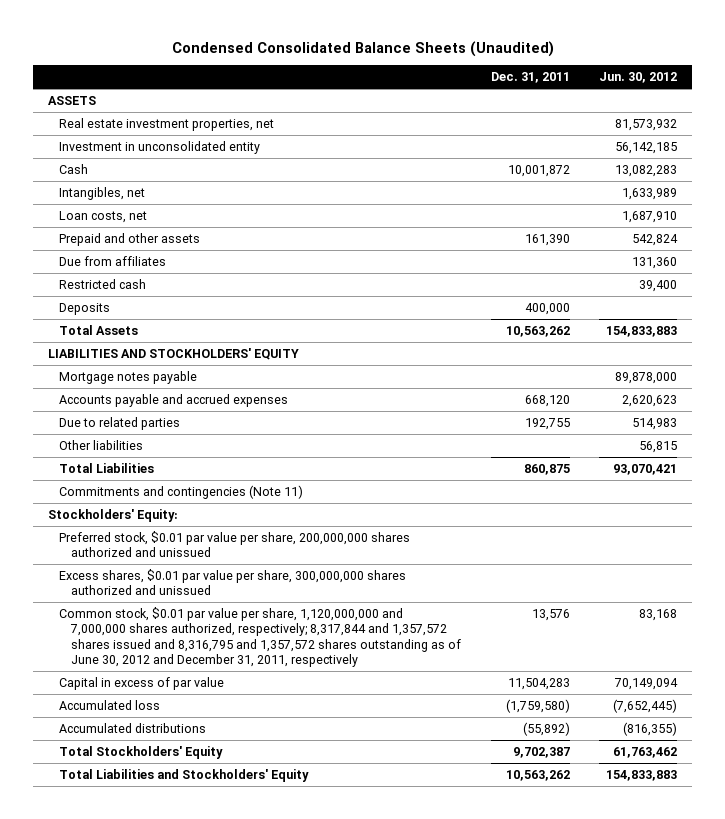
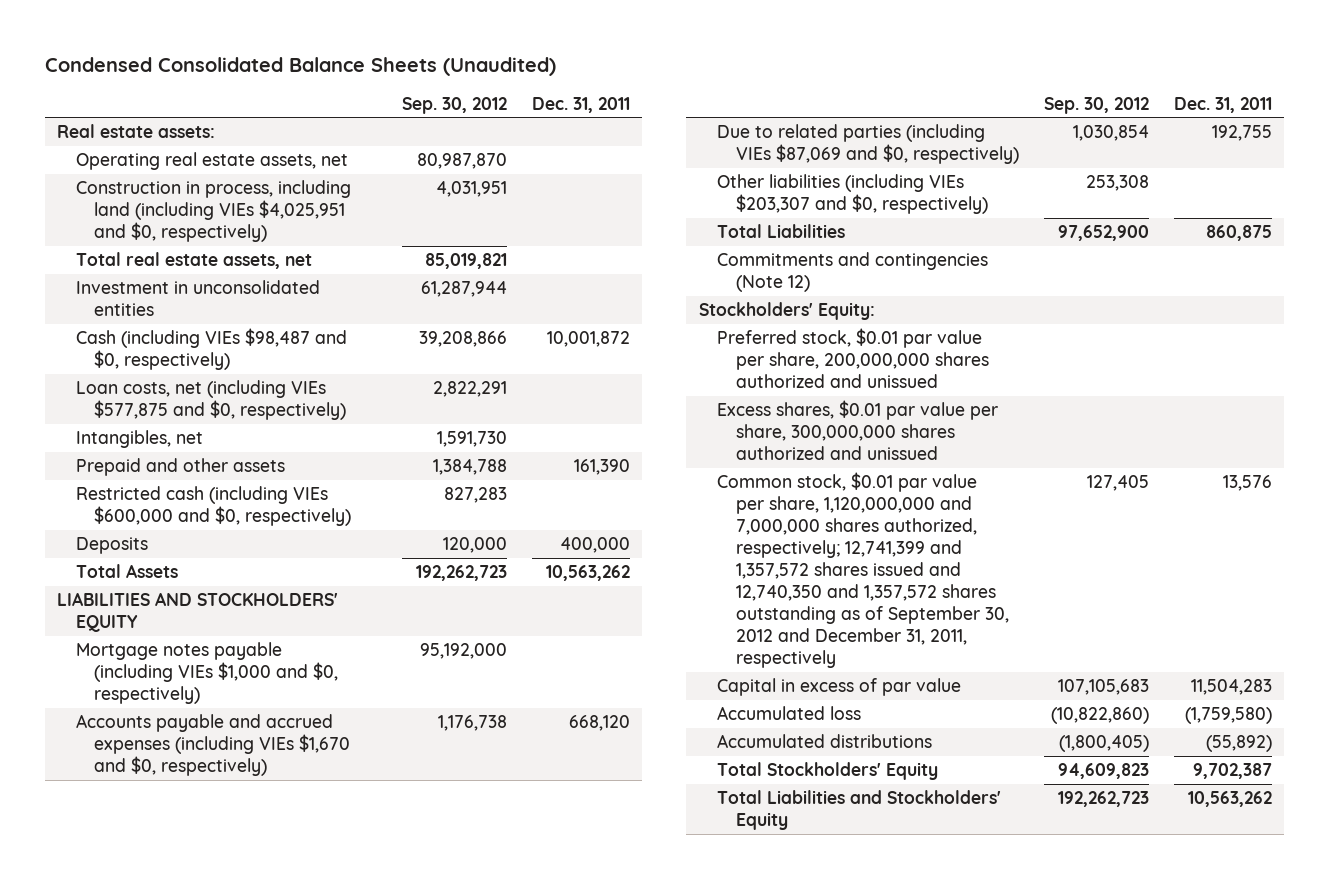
[599,72,678,84] Jun. 30, 2012 -> none
none -> [402,96,508,114] Sep. 30, 2012
[47,95,96,105] ASSETS -> none
none -> [57,124,216,139] Real estate assets:
none -> [75,152,348,171] Operating real estate assets, net
none -> [75,180,351,243] Construction in process, including land (including VIEs $4,025,951 and $0, respectively)
[59,117,275,131] Real estate investment properties, net -> [75,252,312,270] Total real estate assets, net
[59,140,261,154] Investment in unconsolidated entity -> [75,280,320,317] Investment in unconsolidated entities
[59,163,89,174] Cash -> [75,328,347,371] Cash (including VIEs $98,487 and $0, respectively)
none -> [75,380,347,421] Loan costs, net (including VIEs $577,875 and $0, respectively)
[59,210,148,223] Loan costs, net -> none
[59,255,167,266] Due from affiliates -> none
[59,278,147,289] Restricted cash -> [75,486,352,527] Restricted cash (including VIEs $600,000 and $0, respectively)
[59,370,198,384] Mortgage notes payable -> [75,642,339,705] Mortgage notes payable (including VIEs $1,000 and $0, respectively)
[59,393,289,407] Accounts payable and accrued expenses -> [75,714,351,777] Accounts payable and accrued expenses (including VIEs $1,670 and $0, respectively)
[59,416,181,430] Due to related parties -> [717,124,1019,165] Due to related parties (including VIEs $87,069 and $0, respectively)
[59,439,144,450] Other liabilities -> [717,174,988,215] Other liabilities (including VIEs $203,307 and $0, respectively)
[59,484,304,499] Commitments and contingencies (Note 11) -> [717,252,989,293] Commitments and contingencies (Note 12)
[59,606,461,668] Common stock, $0.01 par value per share, 1,120,000,000 and 7,000,000 shares authorized, respectively; 8,317,844 and 1,357,572 shares issued and 8,316,795 and 1,357,572 shares outstanding as of June 30, 2012 and December 31, 2011, respectively -> [717,472,1009,669] Common stock, $0.01 par value per share, 1,120,000,000 and 7,000,000 shares authorized, respectively; 12,741,399 and 1,357,572 shares issued and 12,740,350 and 1,357,572 shares outstanding as of September 30, 2012 and December 31, 2011, respectively

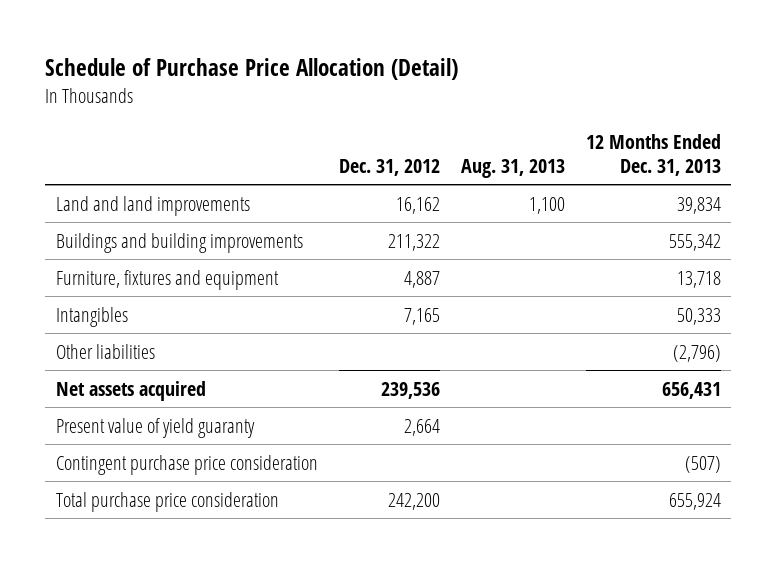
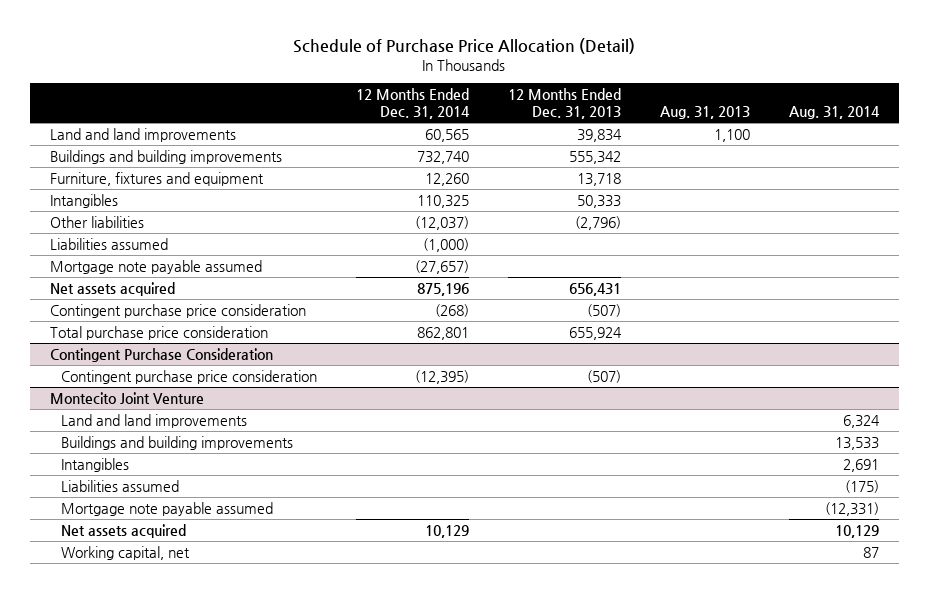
[338,158,440,176] Dec. 31, 2012 -> none
none -> [355,87,470,120] 12 Months Ended Dec. 31, 2014
none -> [789,106,881,120] Aug. 31, 2014
none -> [49,237,168,250] Liabilities assumed
none -> [49,259,262,274] Mortgage note payable assumed
[55,417,255,438] Present value of yield guaranty -> none
none -> [49,347,273,362] Contingent Purchase Consideration
none -> [60,369,317,384] Contingent purchase price consideration
none -> [49,391,204,404] Montecito Joint Venture
none -> [60,413,247,428] Land and land improvements
none -> [60,435,293,450] Buildings and building improvements
none -> [60,457,129,472] Intangibles
none -> [60,479,179,492] Liabilities assumed
none -> [60,501,273,516] Mortgage note payable assumed
none -> [60,523,186,538] Net assets acquired
none -> [60,545,190,560] Working capital, net

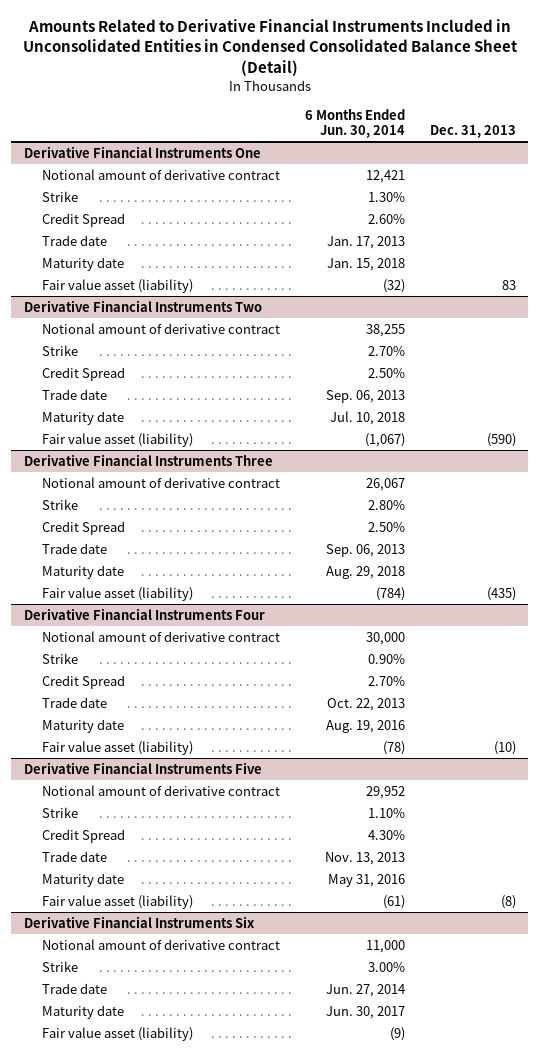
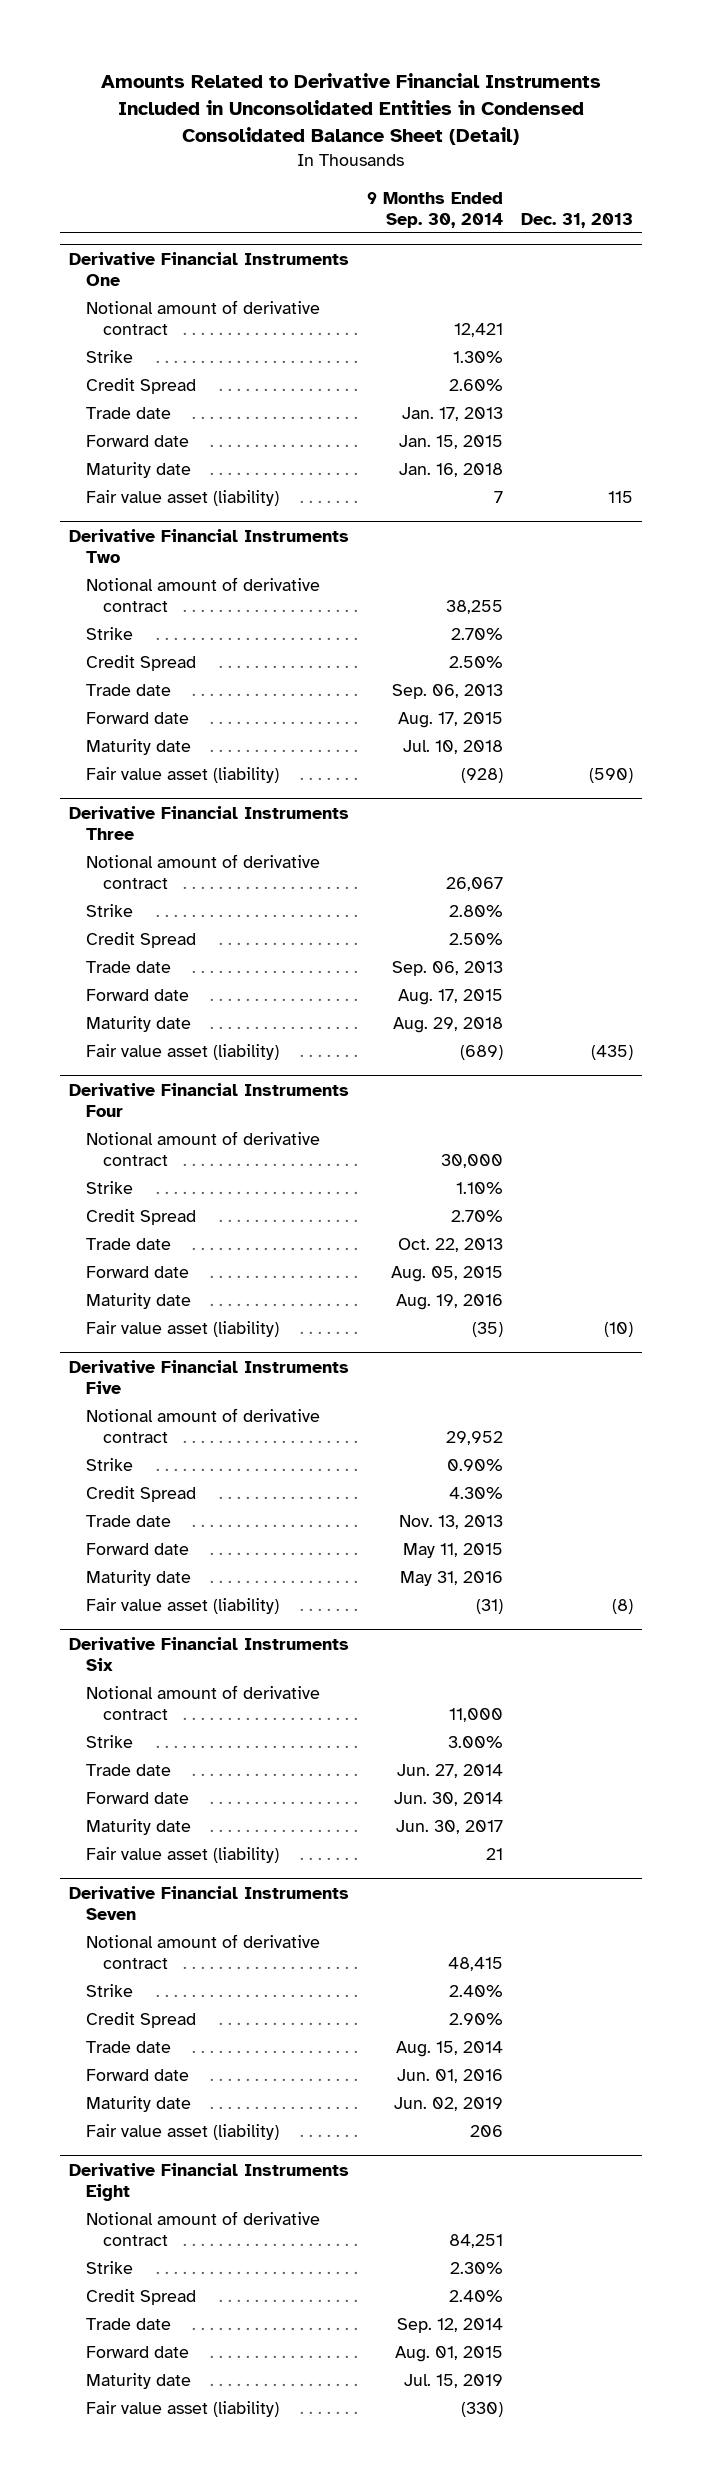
[304,108,405,139] 6 Months Ended Jun. 30, 2014 -> none
none -> [366,191,503,228] 9 Months Ended Sep. 30, 2014
none -> [86,434,190,447] Forward date
[501,279,516,290] 83 -> [607,490,633,503] 115
none -> [86,711,190,724] Forward date
none -> [86,988,190,1001] Forward date
none -> [86,1265,190,1278] Forward date
none -> [86,1542,190,1555] Forward date
none -> [86,1791,190,1804] Forward date
none -> [69,1885,350,1920] Derivative Financial Instruments Seven
none -> [86,1933,321,1970] Notional amount of derivative contract
none -> [86,1983,134,1997] Strike
none -> [86,2011,197,2028] Credit Spread
none -> [86,2040,172,2053] Trade date
none -> [86,2068,190,2081] Forward date
none -> [86,2095,192,2112] Maturity date
none -> [86,2123,280,2140] Fair value asset (liability)
none -> [69,2162,350,2201] Derivative Financial Instruments Eight
none -> [86,2210,321,2247] Notional amount of derivative contract
none -> [86,2260,134,2274] Strike
none -> [86,2288,197,2305] Credit Spread
none -> [86,2317,172,2330] Trade date
none -> [86,2345,190,2358] Forward date
none -> [86,2372,192,2389] Maturity date
none -> [86,2400,280,2417] Fair value asset (liability)

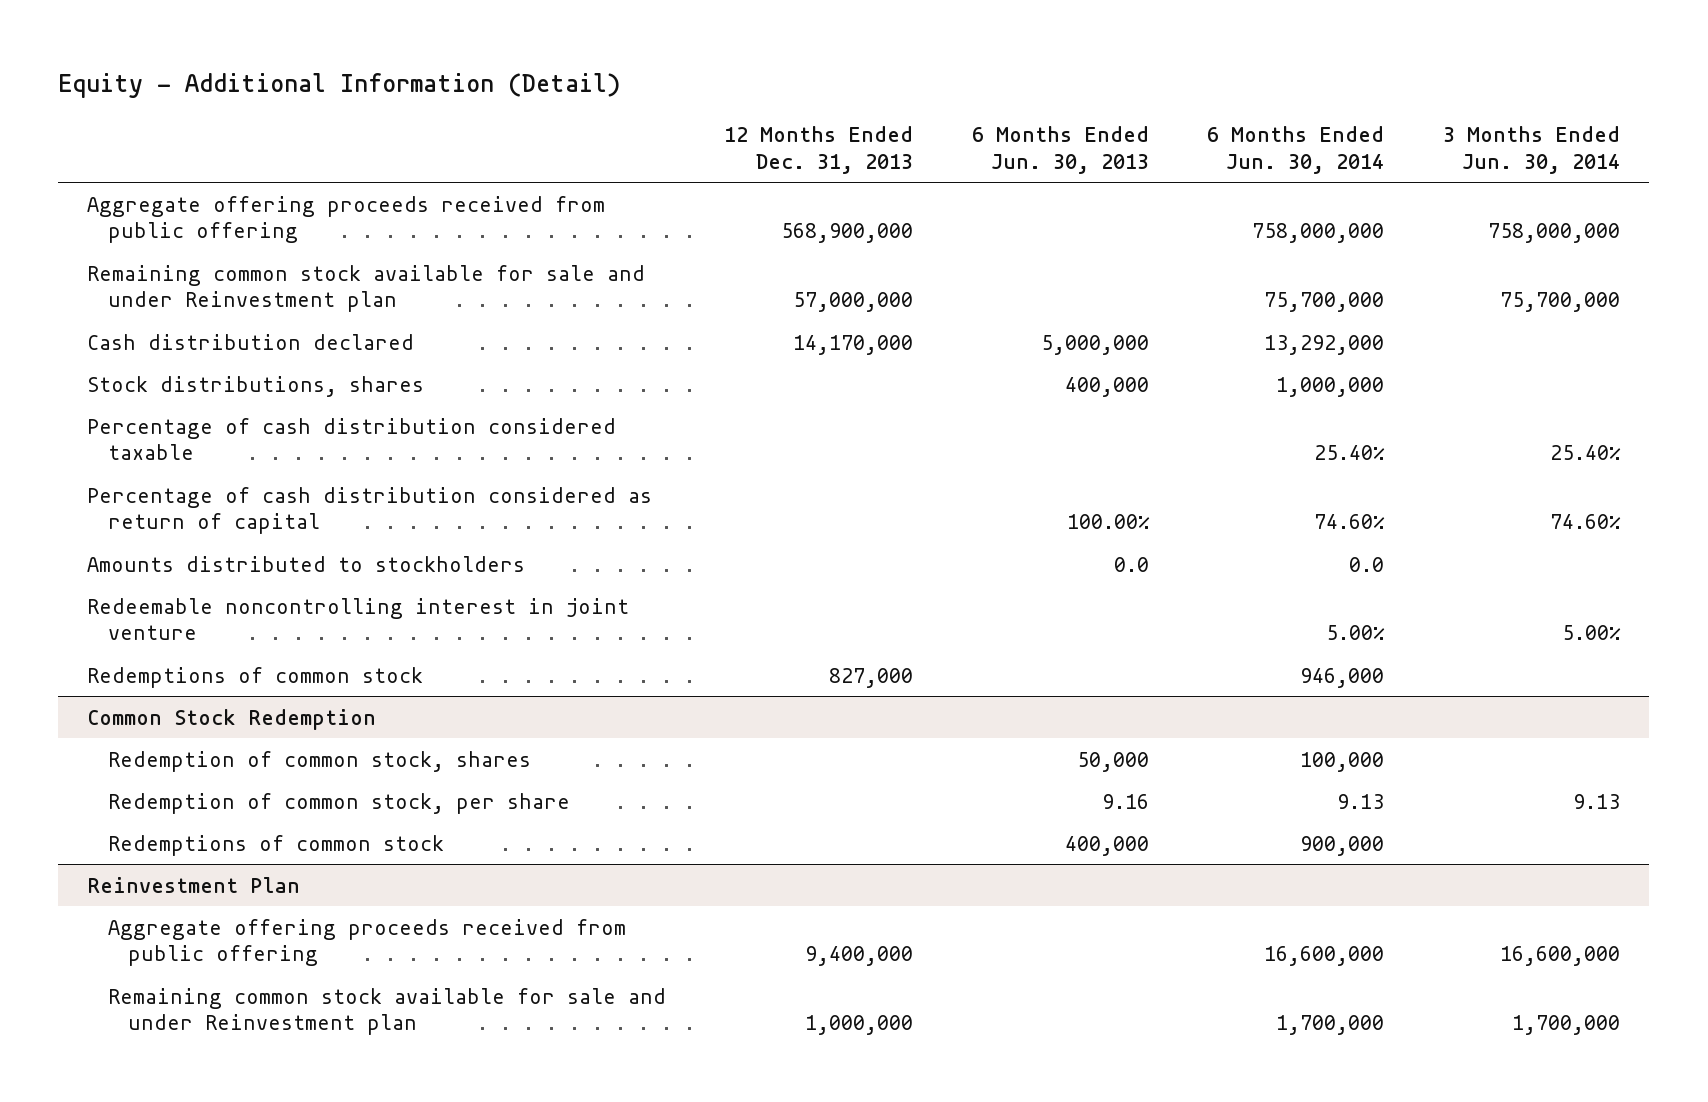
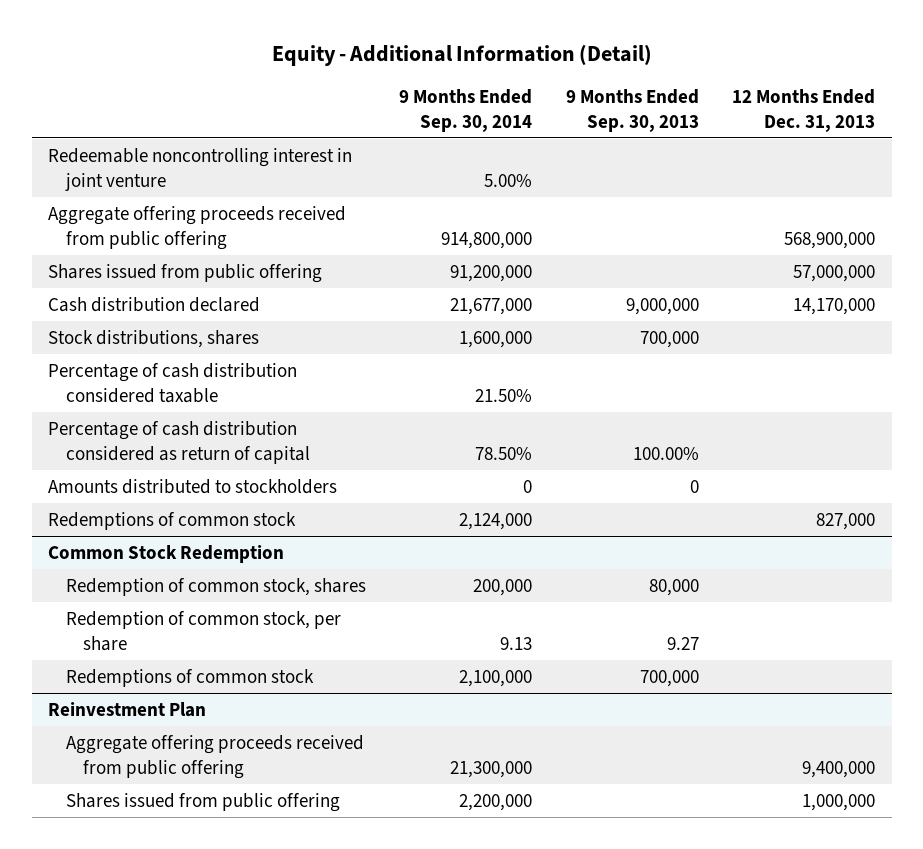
[971,125,1149,174] 6 Months Ended Jun. 30, 2013 -> none
[1207,125,1385,174] 6 Months Ended Jun. 30, 2014 -> none
[1443,125,1621,174] 3 Months Ended Jun. 30, 2014 -> none
none -> [399,89,533,132] 9 Months Ended Sep. 30, 2014
none -> [565,89,699,132] 9 Months Ended Sep. 30, 2013
[87,597,630,641] Redeemable noncontrolling interest in joint venture -> [48,147,353,191] Redeemable noncontrolling interest in joint venture
[87,264,646,313] Remaining common stock available for sale and under Reinvestment plan -> [48,263,323,283] Shares issued from public offering
[107,987,666,1036] Remaining common stock available for sale and under Reinvestment plan -> [65,792,340,812] Shares issued from public offering

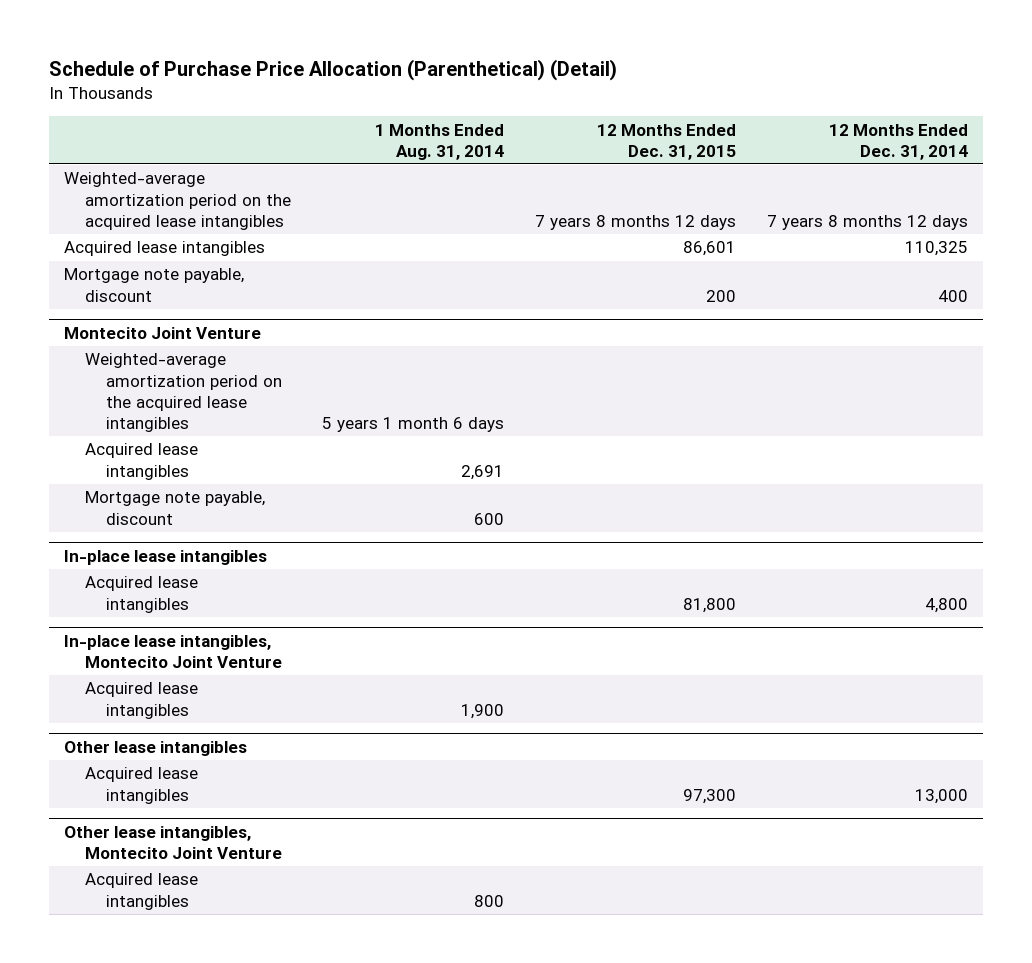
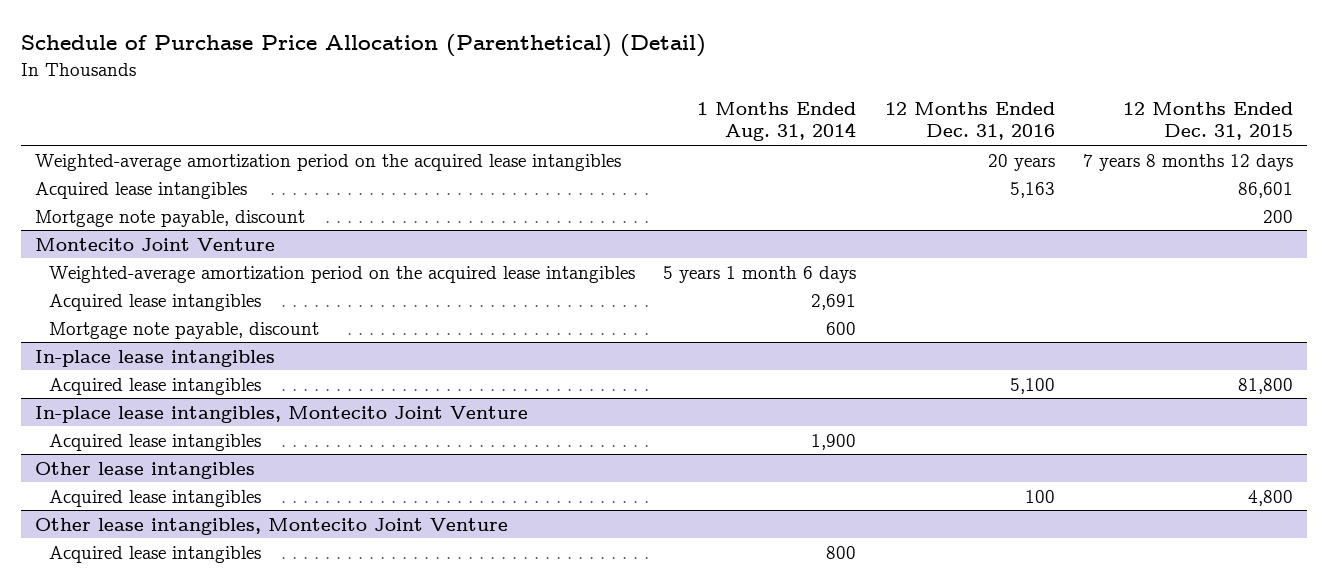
[828,123,968,160] 12 Months Ended Dec. 31, 2014 -> none
none -> [884,102,1055,141] 12 Months Ended Dec. 31, 2016
[682,788,736,804] 97,300 -> [1247,489,1293,506] 4,800

